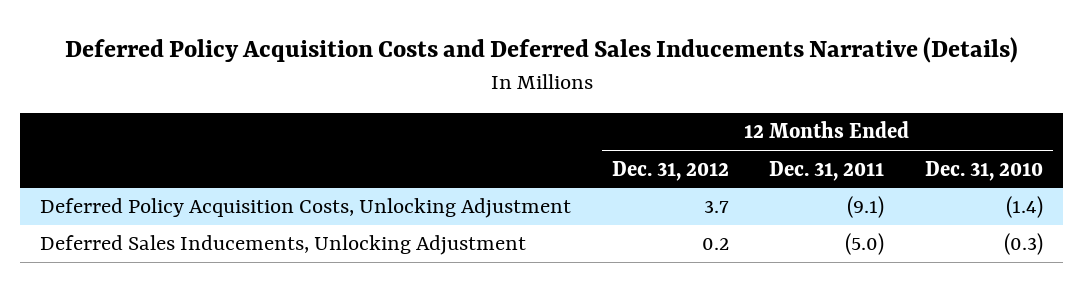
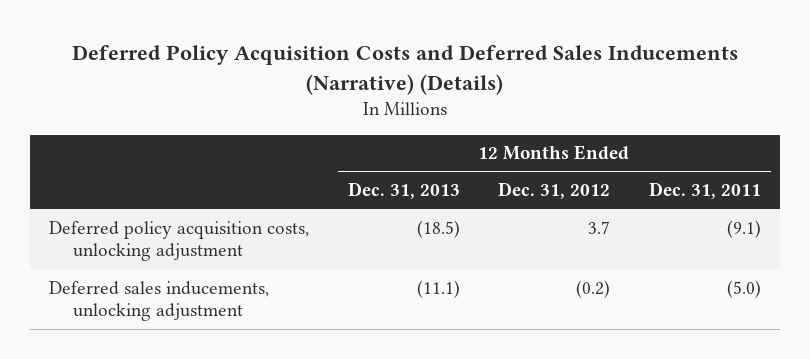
[64,37,1018,64] Deferred Policy Acquisition Costs and Deferred Sales Inducements Narrative (Details) -> [72,44,739,95] Deferred Policy Acquisition Costs and Deferred Sales Inducements (Narrative) (Details)
[924,160,1043,181] Dec. 31, 2010 -> none
none -> [347,182,460,200] Dec. 31, 2013
[40,198,572,219] Deferred Policy Acquisition Costs, Unlocking Adjustment -> [49,220,310,262] Deferred policy acquisition costs, unlocking adjustment
[40,235,527,256] Deferred Sales Inducements, Unlocking Adjustment -> [49,280,270,322] Deferred sales inducements, unlocking adjustment
[701,238,729,251] 0.2 -> [576,279,611,298] (0.2)

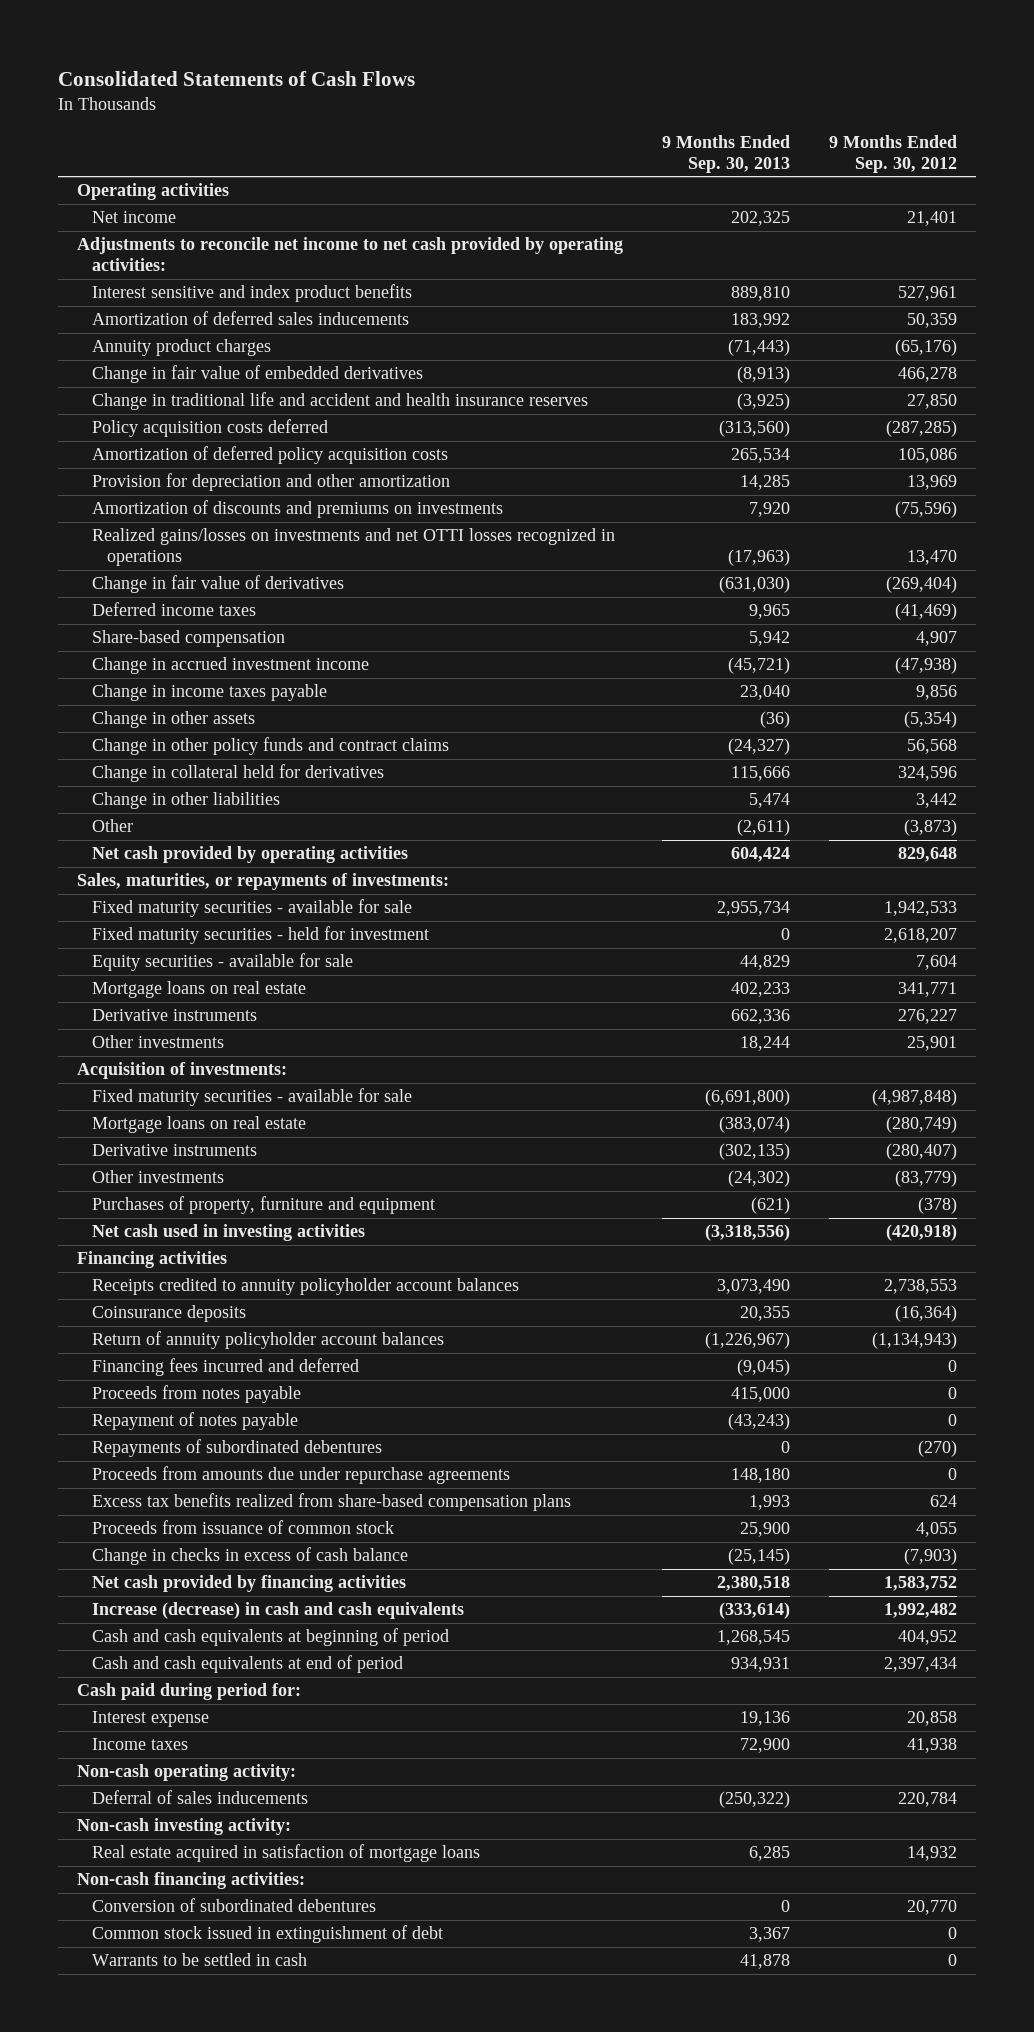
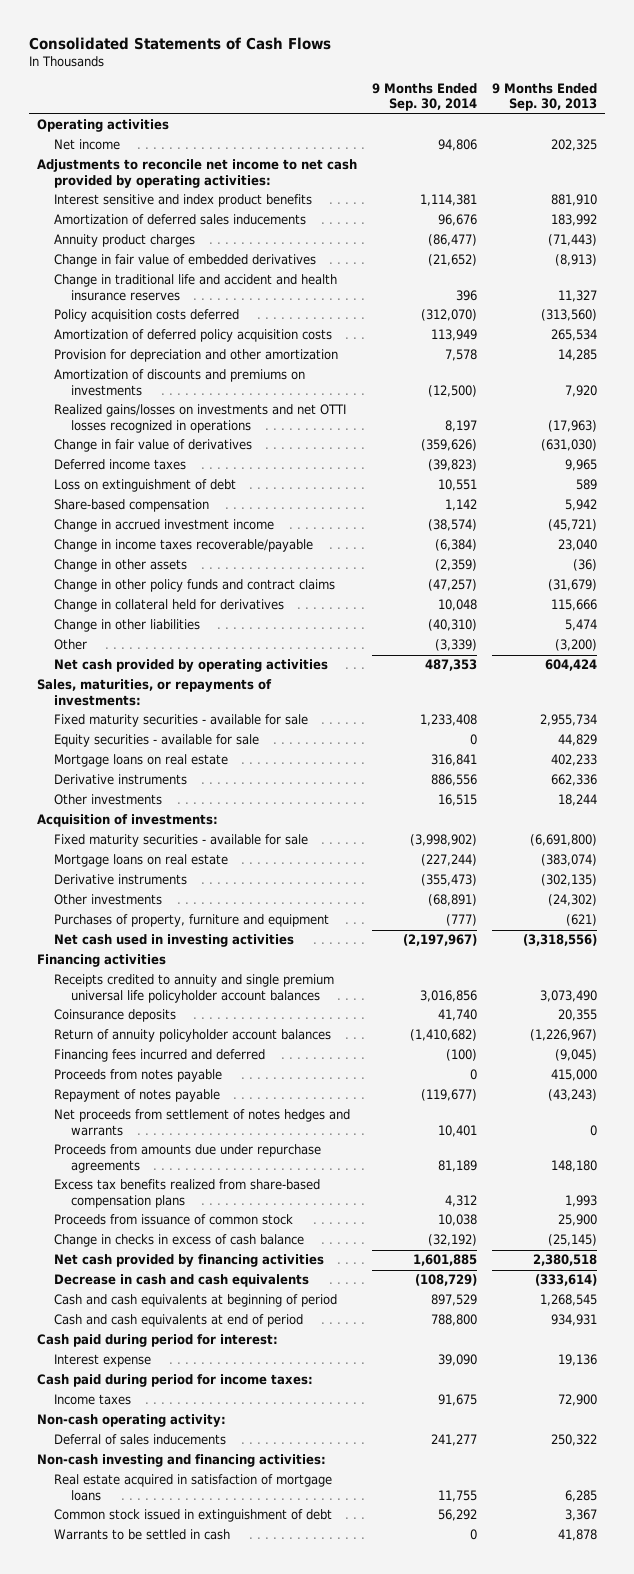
[828,134,957,173] 9 Months Ended Sep. 30, 2012 -> none
none -> [372,83,478,112] 9 Months Ended Sep. 30, 2014
[730,286,790,302] 889,810 -> [551,194,598,207] 881,910
[736,393,790,411] (3,925) -> [558,289,598,302] 11,327
none -> [54,479,237,493] Loss on extinguishment of debt
[92,684,328,702] Change in income taxes payable -> [54,539,314,553] Change in income taxes recoverable/payable
[727,738,790,756] (24,327) -> [548,579,598,592] (31,679)
[736,819,790,837] (2,611) -> [555,639,598,652] (3,200)
[92,926,430,945] Fixed maturity securities - held for investment -> none
[92,1278,520,1296] Receipts credited to annuity policyholder account balances -> [54,974,335,1003] Receipts credited to annuity and single premium universal life policyholder account balances
[92,1439,383,1458] Repayments of subordinated debentures -> none
none -> [54,1109,351,1136] Net proceeds from settlement of notes hedges and warrants
[92,1602,465,1620] Increase (decrease) in cash and cash equivalents -> [54,1274,310,1288] Decrease in cash and cash equivalents
[76,1683,301,1701] Cash paid during period for: -> [37,1334,279,1348] Cash paid during period for interest:
none -> [37,1374,314,1388] Cash paid during period for income taxes:
[76,1818,291,1836] Non-cash investing activity: -> none
[718,1791,790,1809] (250,322) -> [551,1434,598,1447] 250,322
none -> [37,1454,327,1468] Non-cash investing and financing activities:
[76,1872,305,1890] Non-cash financing activities: -> none
[92,1898,377,1913] Conversion of subordinated debentures -> none

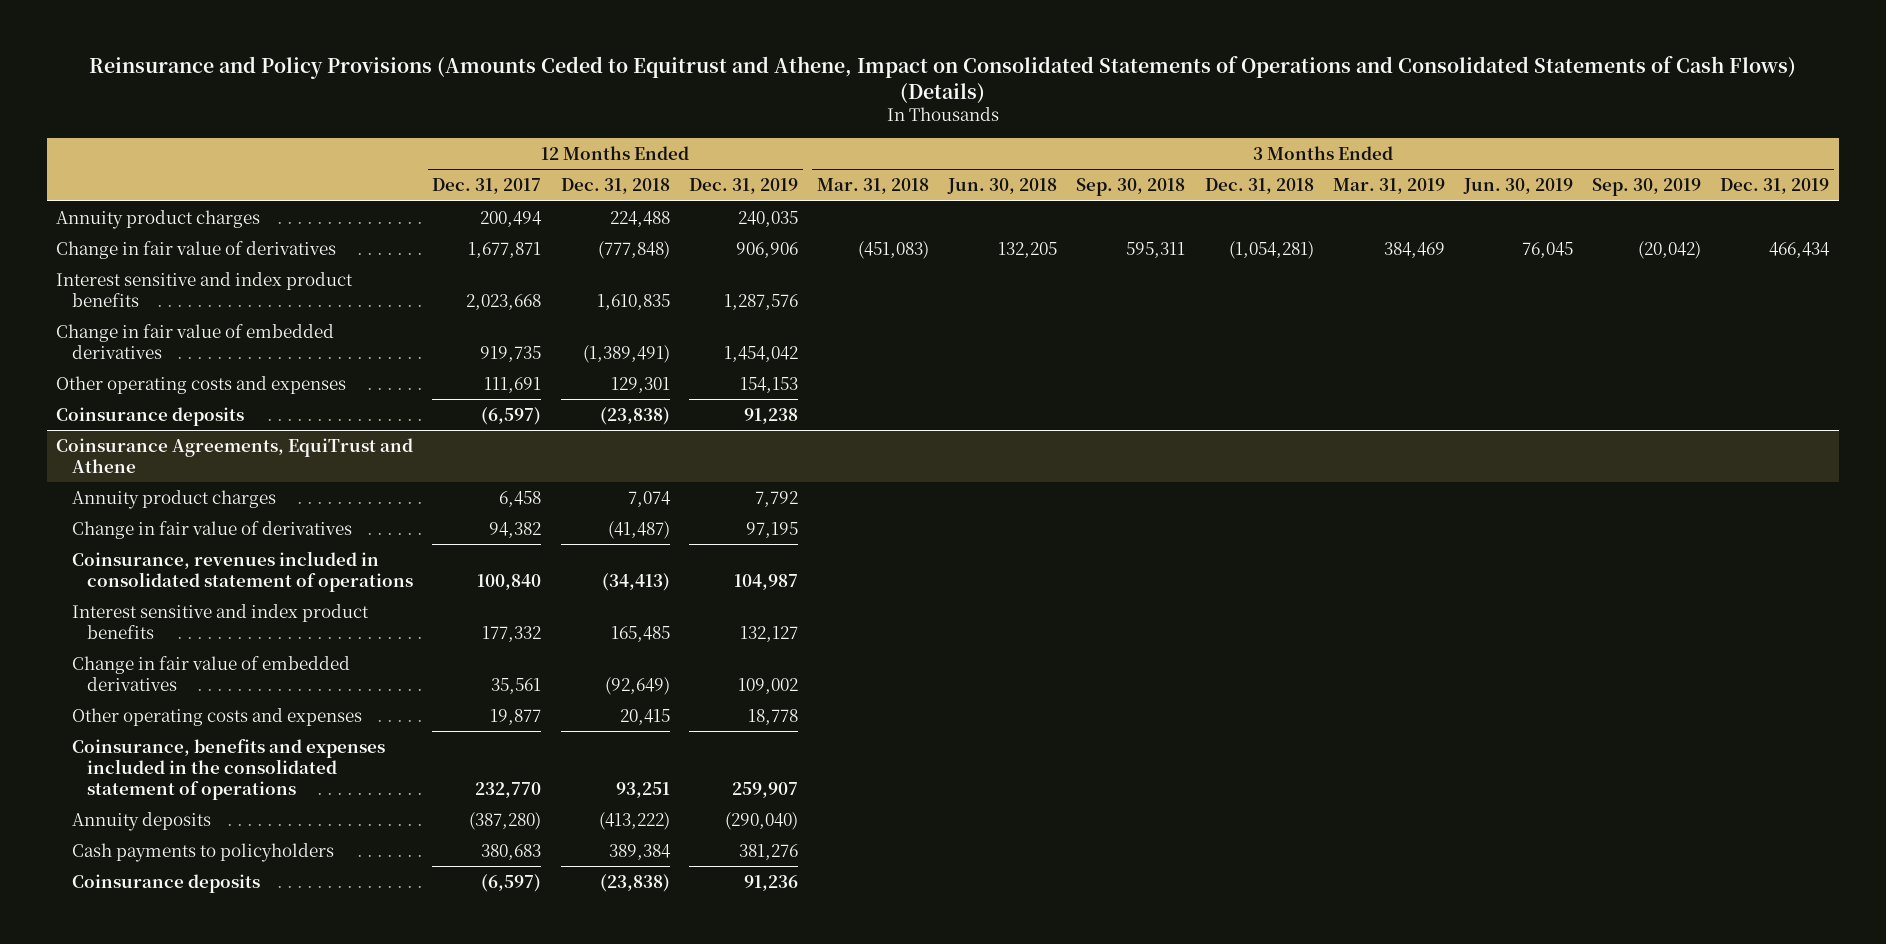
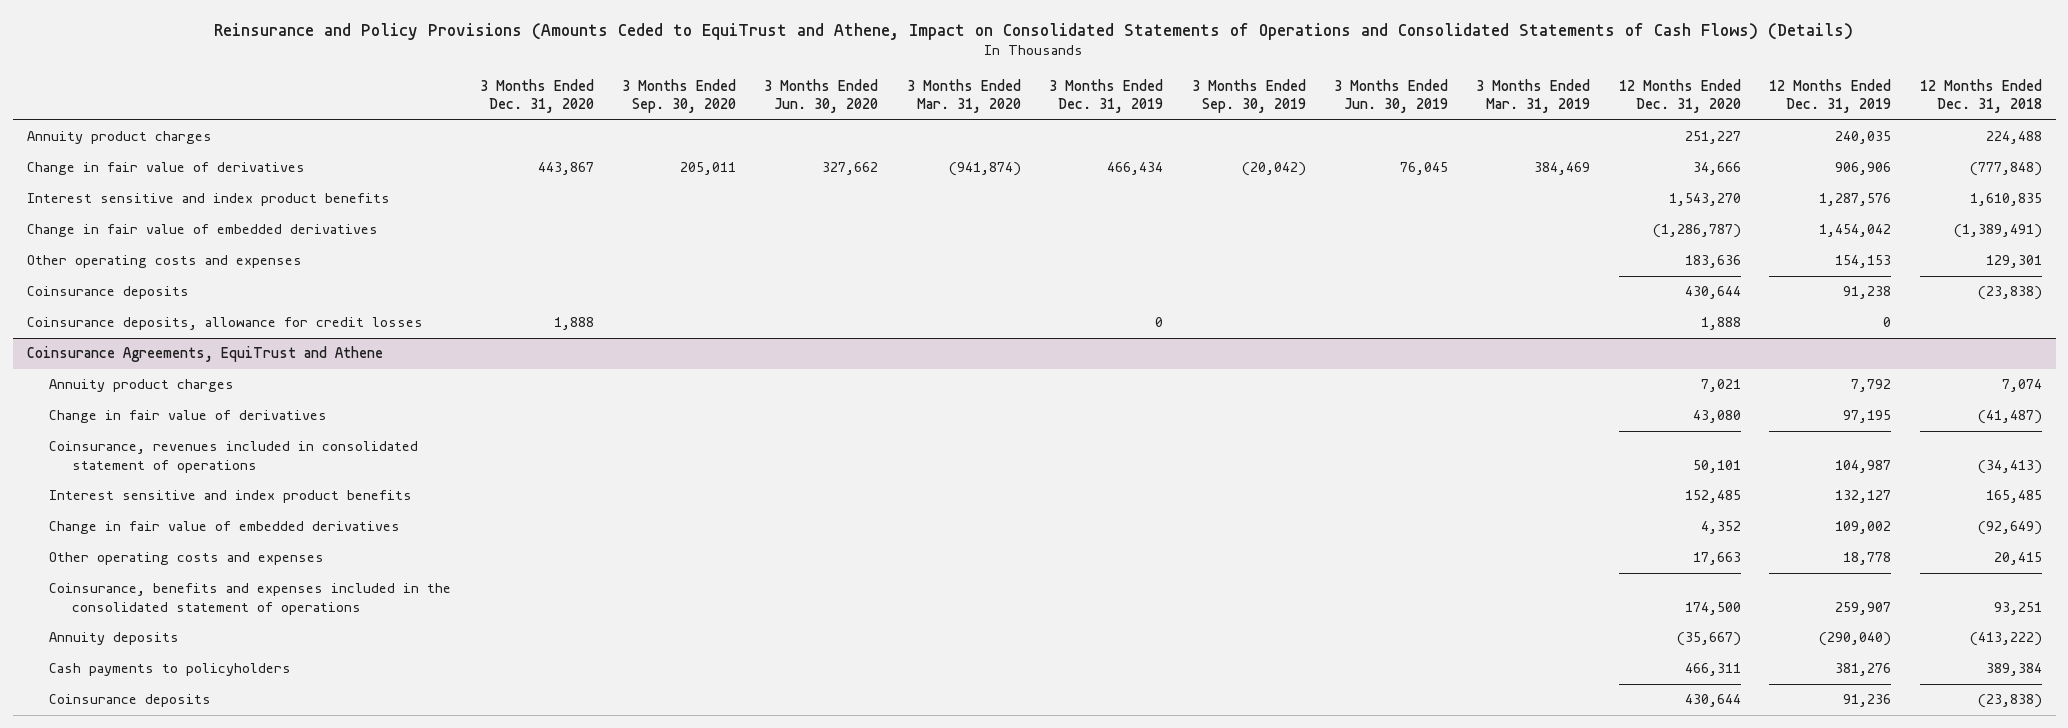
[88,55,1796,103] Reinsurance and Policy Provisions (Amounts Ceded to Equitrust and Athene, Impact on Consolidated Statements of Operations and Consolidated Statements of Cash Flows) (Details) -> [214,22,1854,40] Reinsurance and Policy Provisions (Amounts Ceded to EquiTrust and Athene, Impact on Consolidated Statements of Operations and Consolidated Statements of Cash Flows) (Details)
[432,178,542,195] Dec. 31, 2017 -> none
[816,178,929,195] Mar. 31, 2018 -> none
[947,178,1058,195] Jun. 30, 2018 -> none
[1076,178,1186,197] Sep. 30, 2018 -> none
[1204,178,1314,195] Dec. 31, 2018 -> none
none -> [479,78,594,114] 3 Months Ended Dec. 31, 2020
none -> [622,78,737,114] 3 Months Ended Sep. 30, 2020
none -> [764,78,879,114] 3 Months Ended Jun. 30, 2020
none -> [906,78,1021,114] 3 Months Ended Mar. 31, 2020
none -> [1618,78,1741,114] 12 Months Ended Dec. 31, 2020
none -> [26,317,423,331] Coinsurance deposits, allowance for credit losses

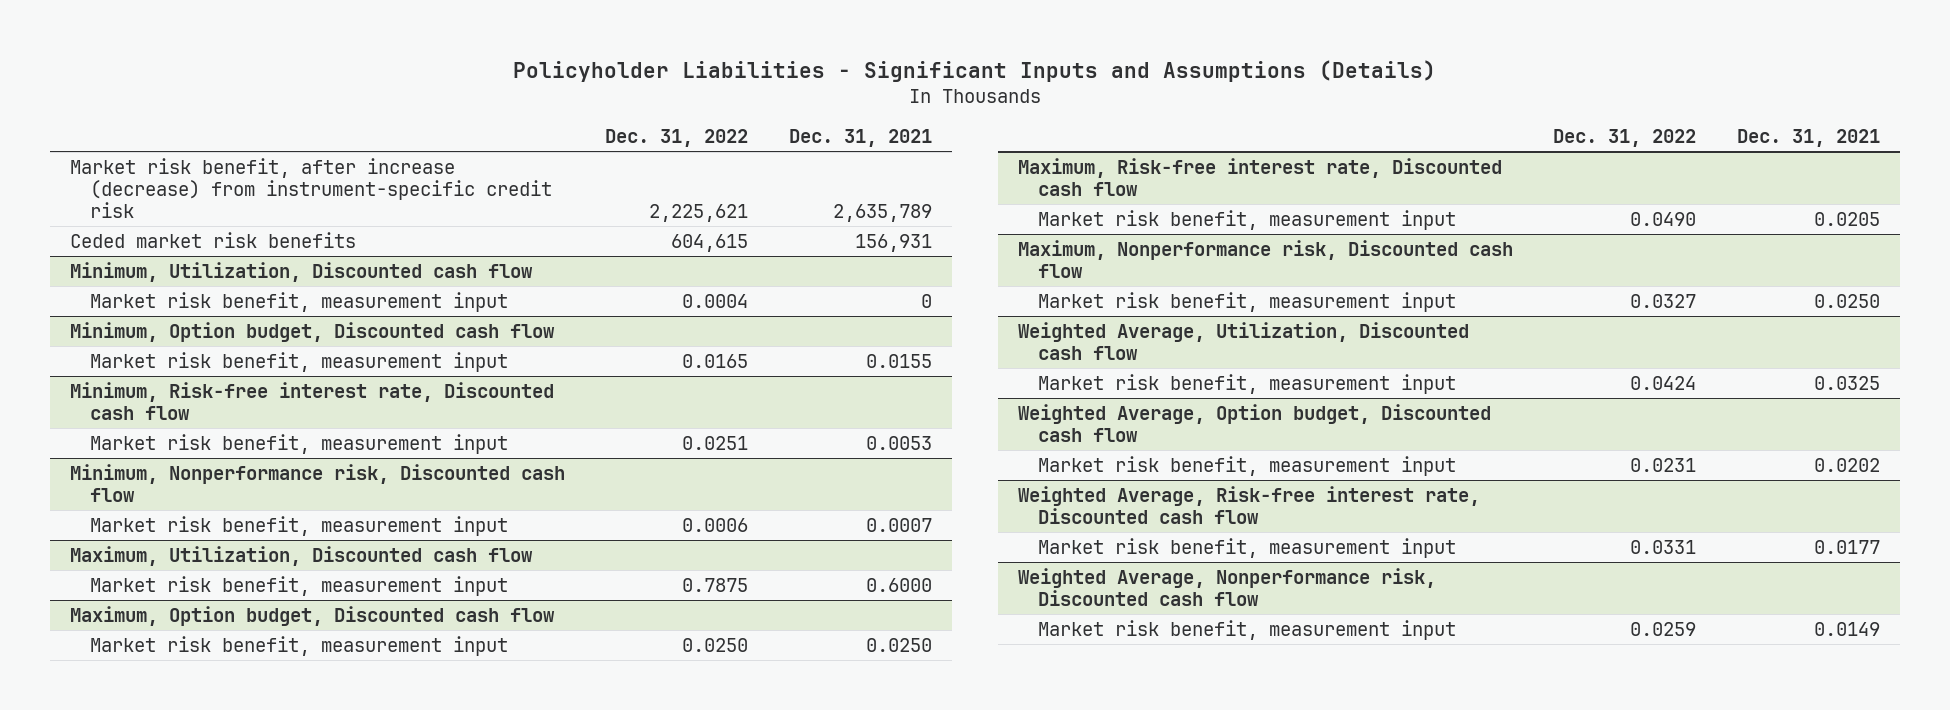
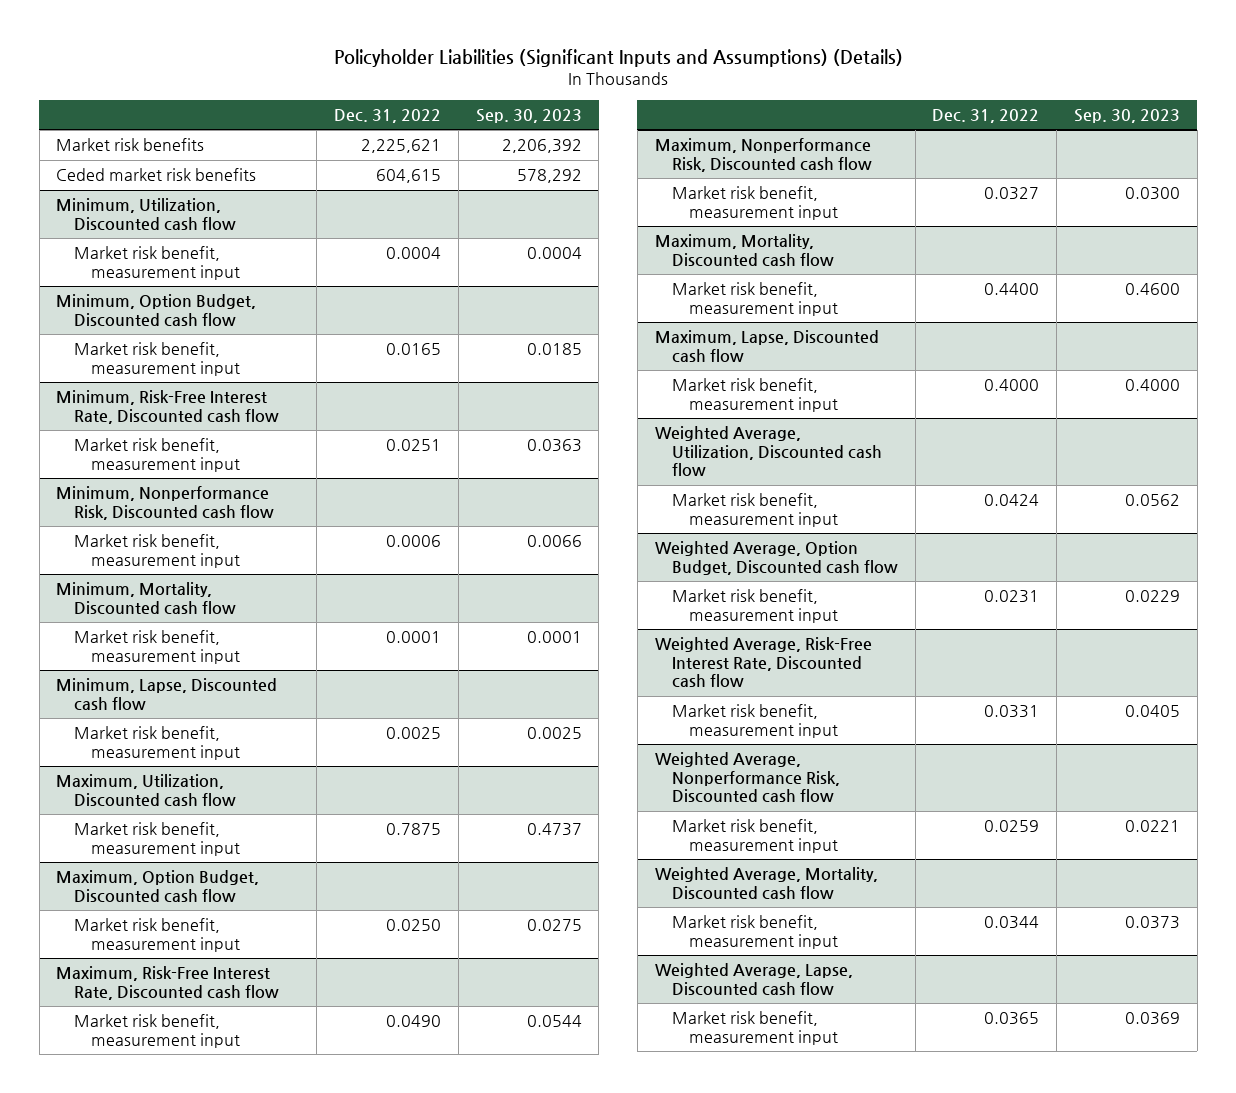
[512,60,1436,83] Policyholder Liabilities - Significant Inputs and Assumptions (Details) -> [334,49,904,68] Policyholder Liabilities (Significant Inputs and Assumptions) (Details)
[788,129,932,148] Dec. 31, 2021 -> none
none -> [475,108,582,123] Sep. 30, 2023
[69,157,553,219] Market risk benefit, after increase (decrease) from instrument-specific credit risk -> [56,138,205,152] Market risk benefits
[69,321,555,342] Minimum, Option budget, Discounted cash flow -> [56,294,257,327] Minimum, Option Budget, Discounted cash flow
[69,381,554,420] Minimum, Risk-free interest rate, Discounted cash flow -> [56,390,279,424] Minimum, Risk-Free Interest Rate, Discounted cash flow
[69,463,565,502] Minimum, Nonperformance risk, Discounted cash flow -> [56,486,274,520] Minimum, Nonperformance Risk, Discounted cash flow
none -> [56,582,236,615] Minimum, Mortality, Discounted cash flow
none -> [73,630,240,664] Market risk benefit, measurement input
none -> [56,678,278,711] Minimum, Lapse, Discounted cash flow
none -> [73,726,240,760] Market risk benefit, measurement input
[69,605,555,626] Maximum, Option budget, Discounted cash flow -> [56,870,260,903] Maximum, Option Budget, Discounted cash flow
[1018,157,1503,196] Maximum, Risk-free interest rate, Discounted cash flow -> [56,966,279,1000] Maximum, Risk-Free Interest Rate, Discounted cash flow
[1018,239,1514,278] Maximum, Nonperformance risk, Discounted cash flow -> [654,138,872,172] Maximum, Nonperformance Risk, Discounted cash flow
none -> [654,234,834,267] Maximum, Mortality, Discounted cash flow
none -> [671,282,839,316] Market risk benefit, measurement input
none -> [654,330,879,363] Maximum, Lapse, Discounted cash flow
none -> [671,378,839,412] Market risk benefit, measurement input
[1018,403,1492,442] Weighted Average, Option budget, Discounted cash flow -> [654,541,898,575] Weighted Average, Option Budget, Discounted cash flow
[1018,485,1481,524] Weighted Average, Risk-free interest rate, Discounted cash flow -> [654,637,872,689] Weighted Average, Risk-Free Interest Rate, Discounted cash flow
[1018,567,1437,606] Weighted Average, Nonperformance risk, Discounted cash flow -> [654,752,840,804] Weighted Average, Nonperformance Risk, Discounted cash flow
none -> [654,867,878,900] Weighted Average, Mortality, Discounted cash flow
none -> [671,915,839,949] Market risk benefit, measurement input
none -> [654,963,853,996] Weighted Average, Lapse, Discounted cash flow
none -> [671,1011,839,1045] Market risk benefit, measurement input

